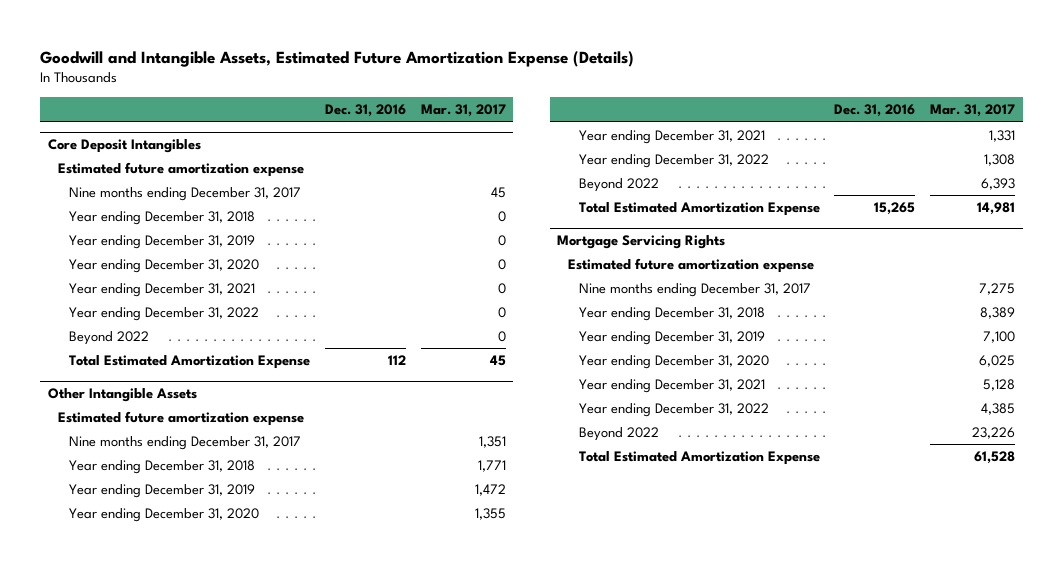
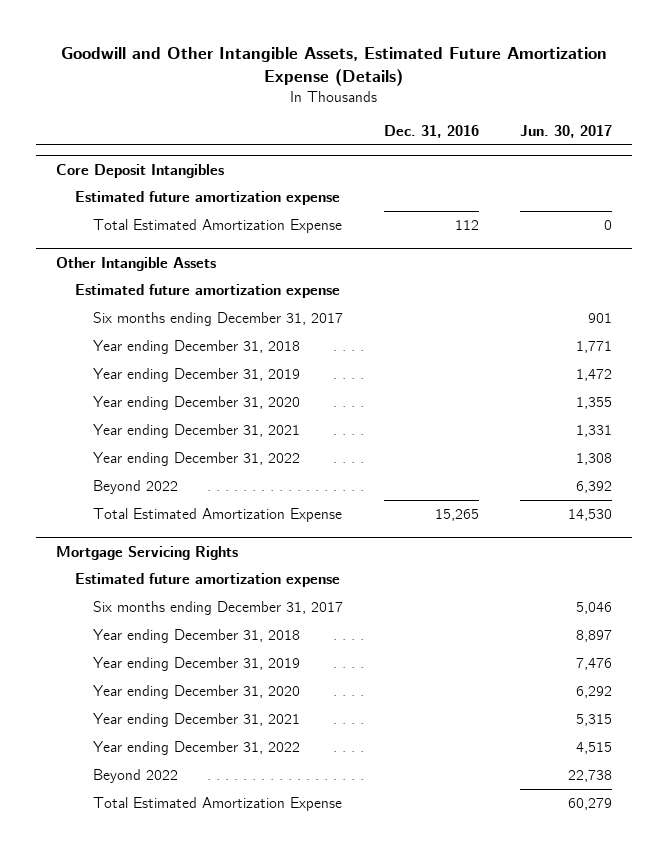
[40,50,635,67] Goodwill and Intangible Assets, Estimated Future Amortization Expense (Details) -> [61,46,608,86] Goodwill and Other Intangible Assets, Estimated Future Amortization Expense (Details)
[420,104,506,118] Mar. 31, 2017 -> none
none -> [519,124,612,138] Jun. 30, 2017
[69,187,302,202] Nine months ending December 31, 2017 -> none
[69,211,256,226] Year ending December 31, 2018 -> none
[69,235,256,250] Year ending December 31, 2019 -> none
[69,259,260,274] Year ending December 31, 2020 -> none
[69,283,256,298] Year ending December 31, 2021 -> none
[69,307,260,322] Year ending December 31, 2022 -> none
[69,331,150,346] Beyond 2022 -> none
[69,436,302,451] Nine months ending December 31, 2017 -> [93,312,344,327] Six months ending December 31, 2017
[578,283,811,298] Nine months ending December 31, 2017 -> [93,601,344,616] Six months ending December 31, 2017

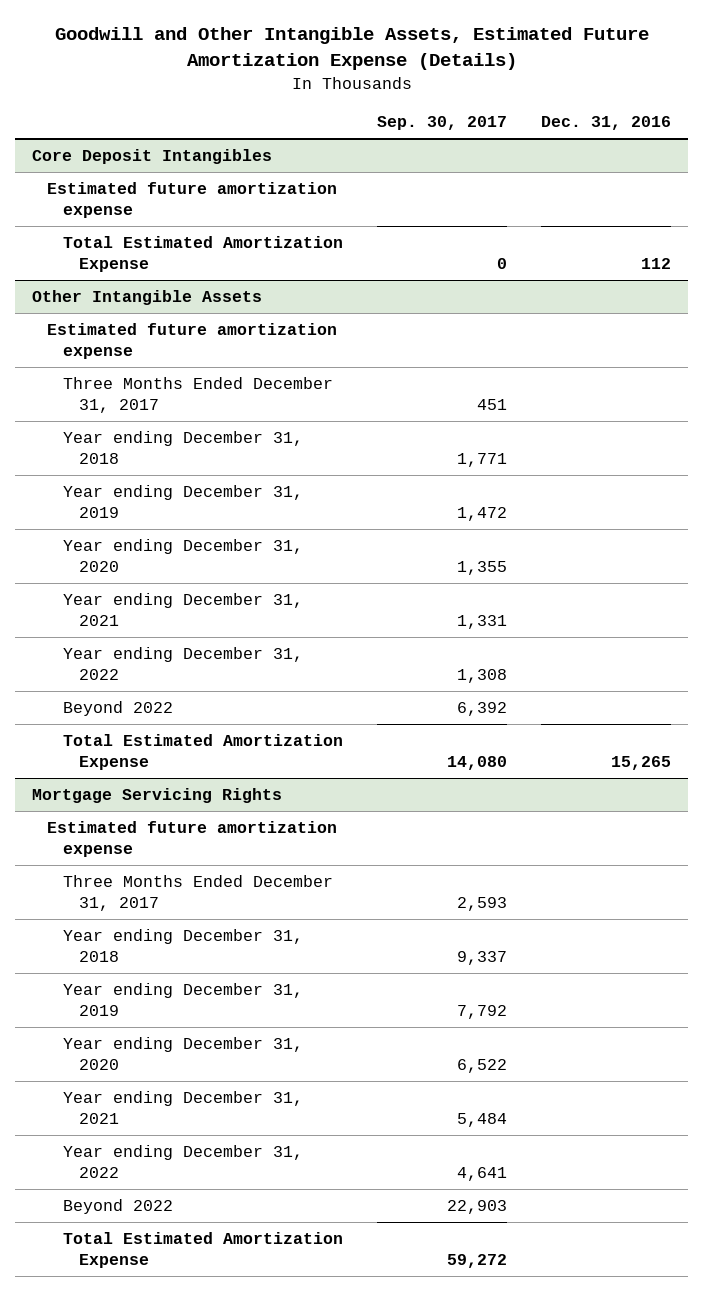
[519,124,612,138] Jun. 30, 2017 -> none
none -> [377,116,508,131] Sep. 30, 2017
[93,312,344,327] Six months ending December 31, 2017 -> [62,376,333,413] Three Months Ended December 31, 2017
[93,601,344,616] Six months ending December 31, 2017 -> [62,874,333,911] Three Months Ended December 31, 2017

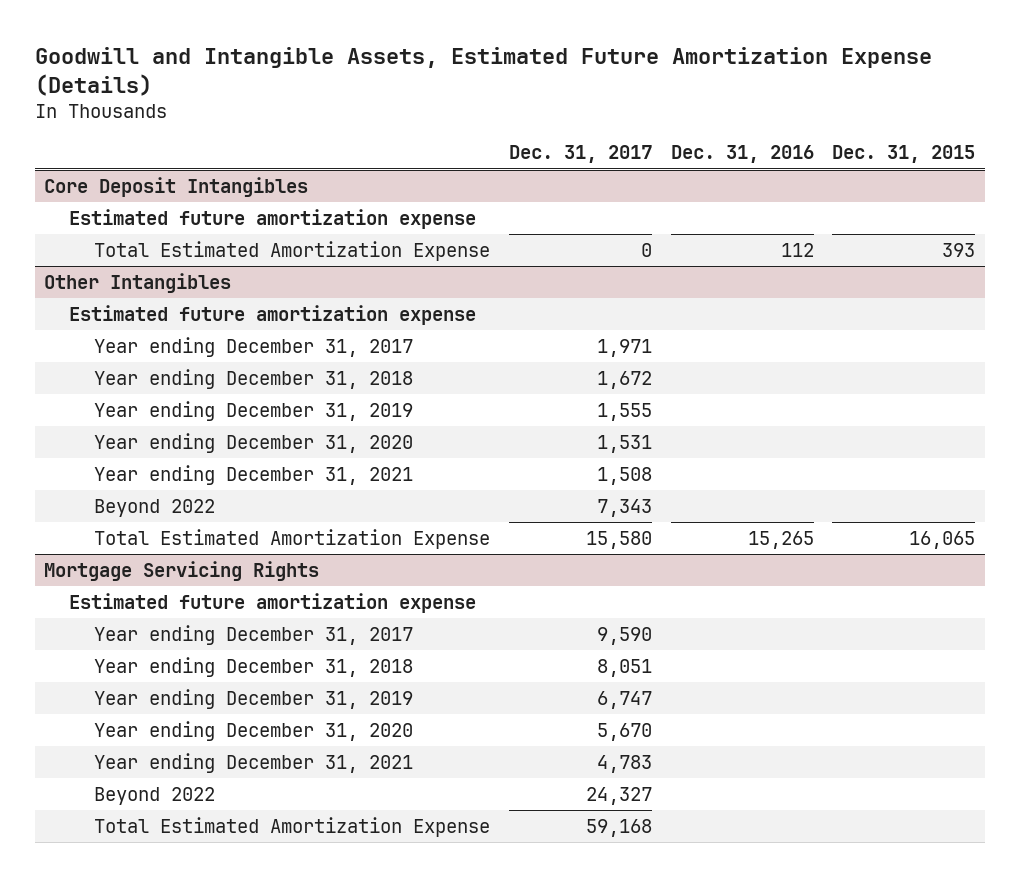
[54,27,649,71] Goodwill and Other Intangible Assets, Estimated Future Amortization Expense (Details) -> [34,46,932,96] Goodwill and Intangible Assets, Estimated Future Amortization Expense (Details)
[377,116,508,131] Sep. 30, 2017 -> none
none -> [508,145,652,164] Dec. 31, 2017
none -> [832,145,976,164] Dec. 31, 2015
[31,289,262,305] Other Intangible Assets -> [44,272,232,293] Other Intangibles
[62,376,333,413] Three Months Ended December 31, 2017 -> none
none -> [93,336,413,357] Year ending December 31, 2017
[62,646,303,680] Year ending December 31, 2022 -> none
[62,874,333,911] Three Months Ended December 31, 2017 -> none
none -> [93,624,413,645] Year ending December 31, 2017
[62,1144,303,1178] Year ending December 31, 2022 -> none

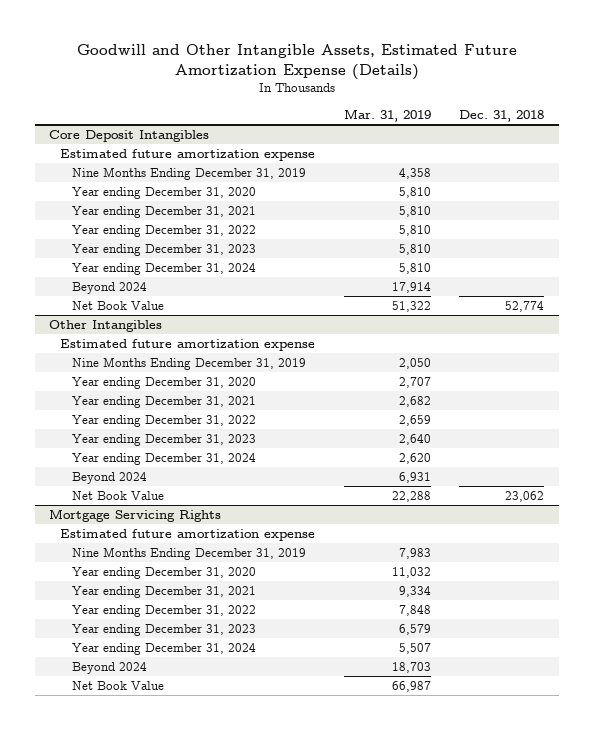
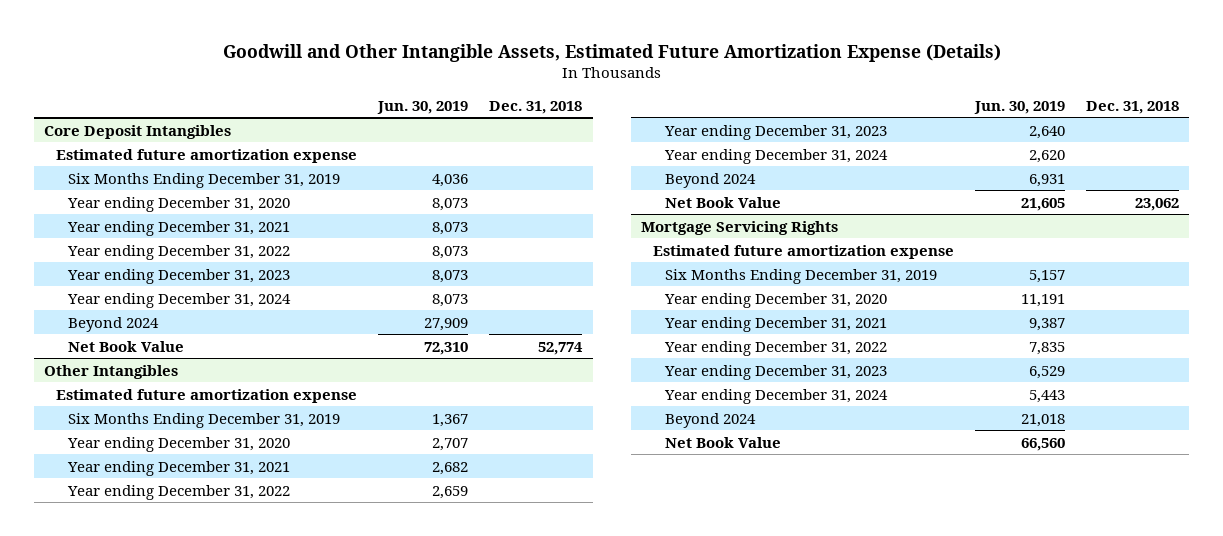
[343,109,431,123] Mar. 31, 2019 -> none
none -> [377,100,469,114] Jun. 30, 2019
[71,166,306,180] Nine Months Ending December 31, 2019 -> [68,172,341,188] Six Months Ending December 31, 2019
[71,356,306,370] Nine Months Ending December 31, 2019 -> [68,412,341,428] Six Months Ending December 31, 2019
[71,546,306,560] Nine Months Ending December 31, 2019 -> [664,268,937,284] Six Months Ending December 31, 2019

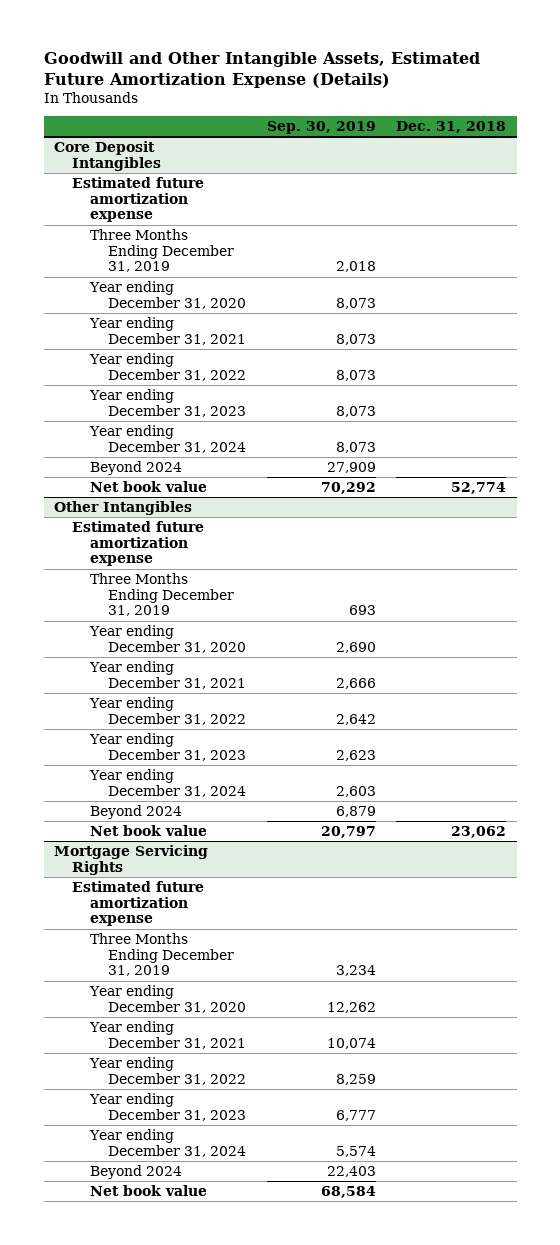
[377,100,469,114] Jun. 30, 2019 -> none
none -> [266,121,376,135] Sep. 30, 2019
[68,172,341,188] Six Months Ending December 31, 2019 -> [90,228,235,273] Three Months Ending December 31, 2019
[68,340,185,352] Net Book Value -> [90,480,208,492] Net book value
[68,412,341,428] Six Months Ending December 31, 2019 -> [90,572,235,617] Three Months Ending December 31, 2019
[664,196,781,208] Net Book Value -> [90,824,208,836] Net book value
[664,268,937,284] Six Months Ending December 31, 2019 -> [90,932,235,977] Three Months Ending December 31, 2019
[664,436,781,448] Net Book Value -> [90,1184,208,1196] Net book value

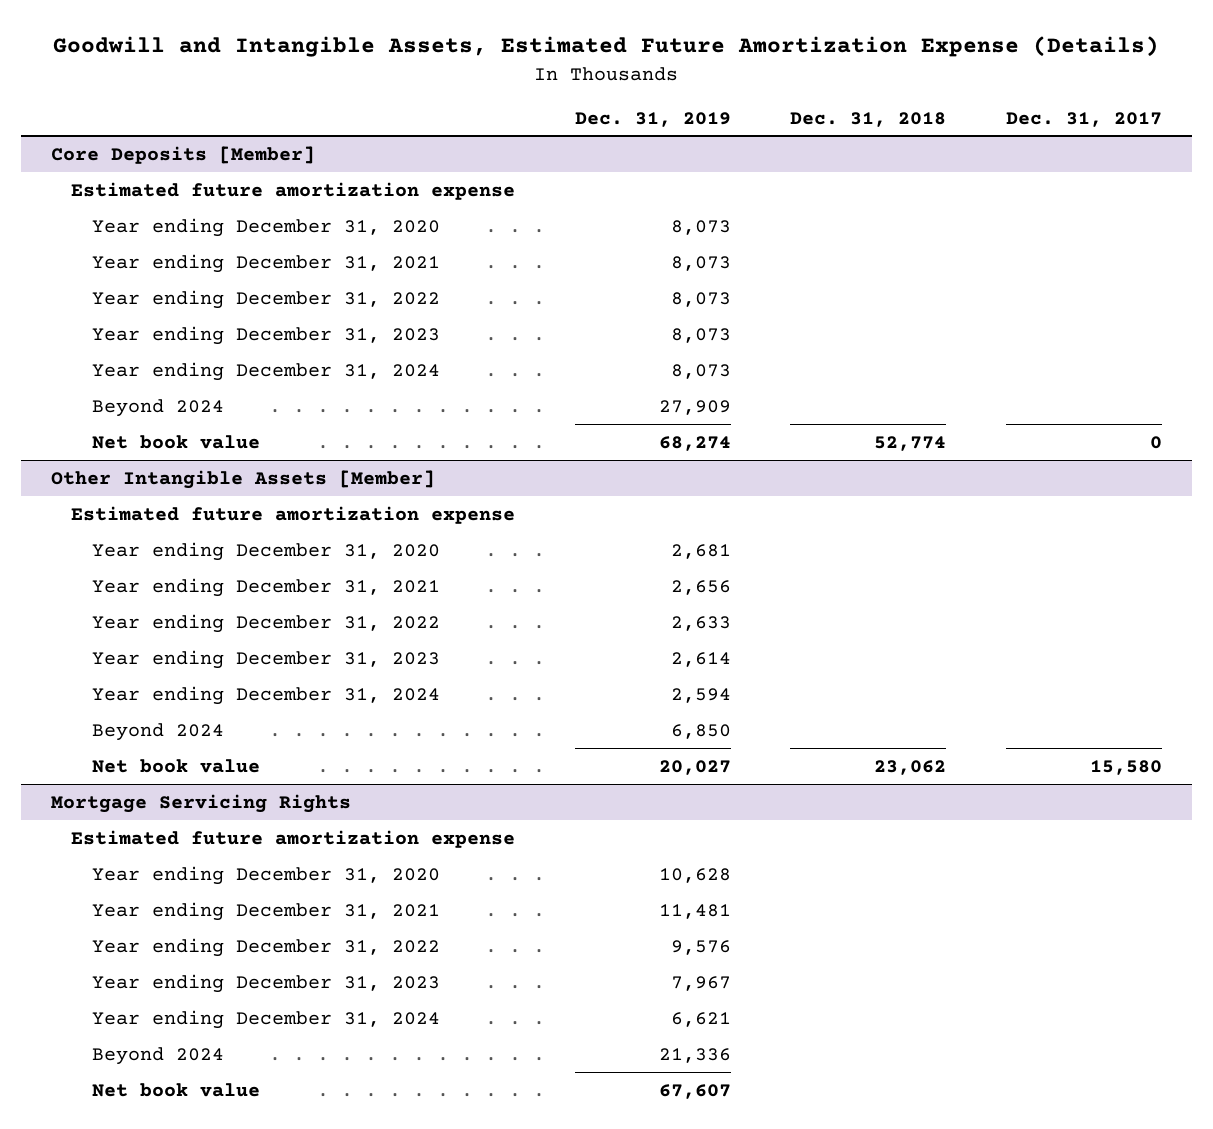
[43,52,480,88] Goodwill and Other Intangible Assets, Estimated Future Amortization Expense (Details) -> [53,36,1160,58] Goodwill and Intangible Assets, Estimated Future Amortization Expense (Details)
[266,121,376,135] Sep. 30, 2019 -> none
none -> [574,111,731,127] Dec. 31, 2019
none -> [1005,111,1162,127] Dec. 31, 2017
[54,140,162,171] Core Deposit Intangibles -> [50,145,315,164] Core Deposits [Member]
[90,228,235,273] Three Months Ending December 31, 2019 -> none
[54,500,193,515] Other Intangibles -> [50,469,435,489] Other Intangible Assets [Member]
[90,572,235,617] Three Months Ending December 31, 2019 -> none
[90,932,235,977] Three Months Ending December 31, 2019 -> none

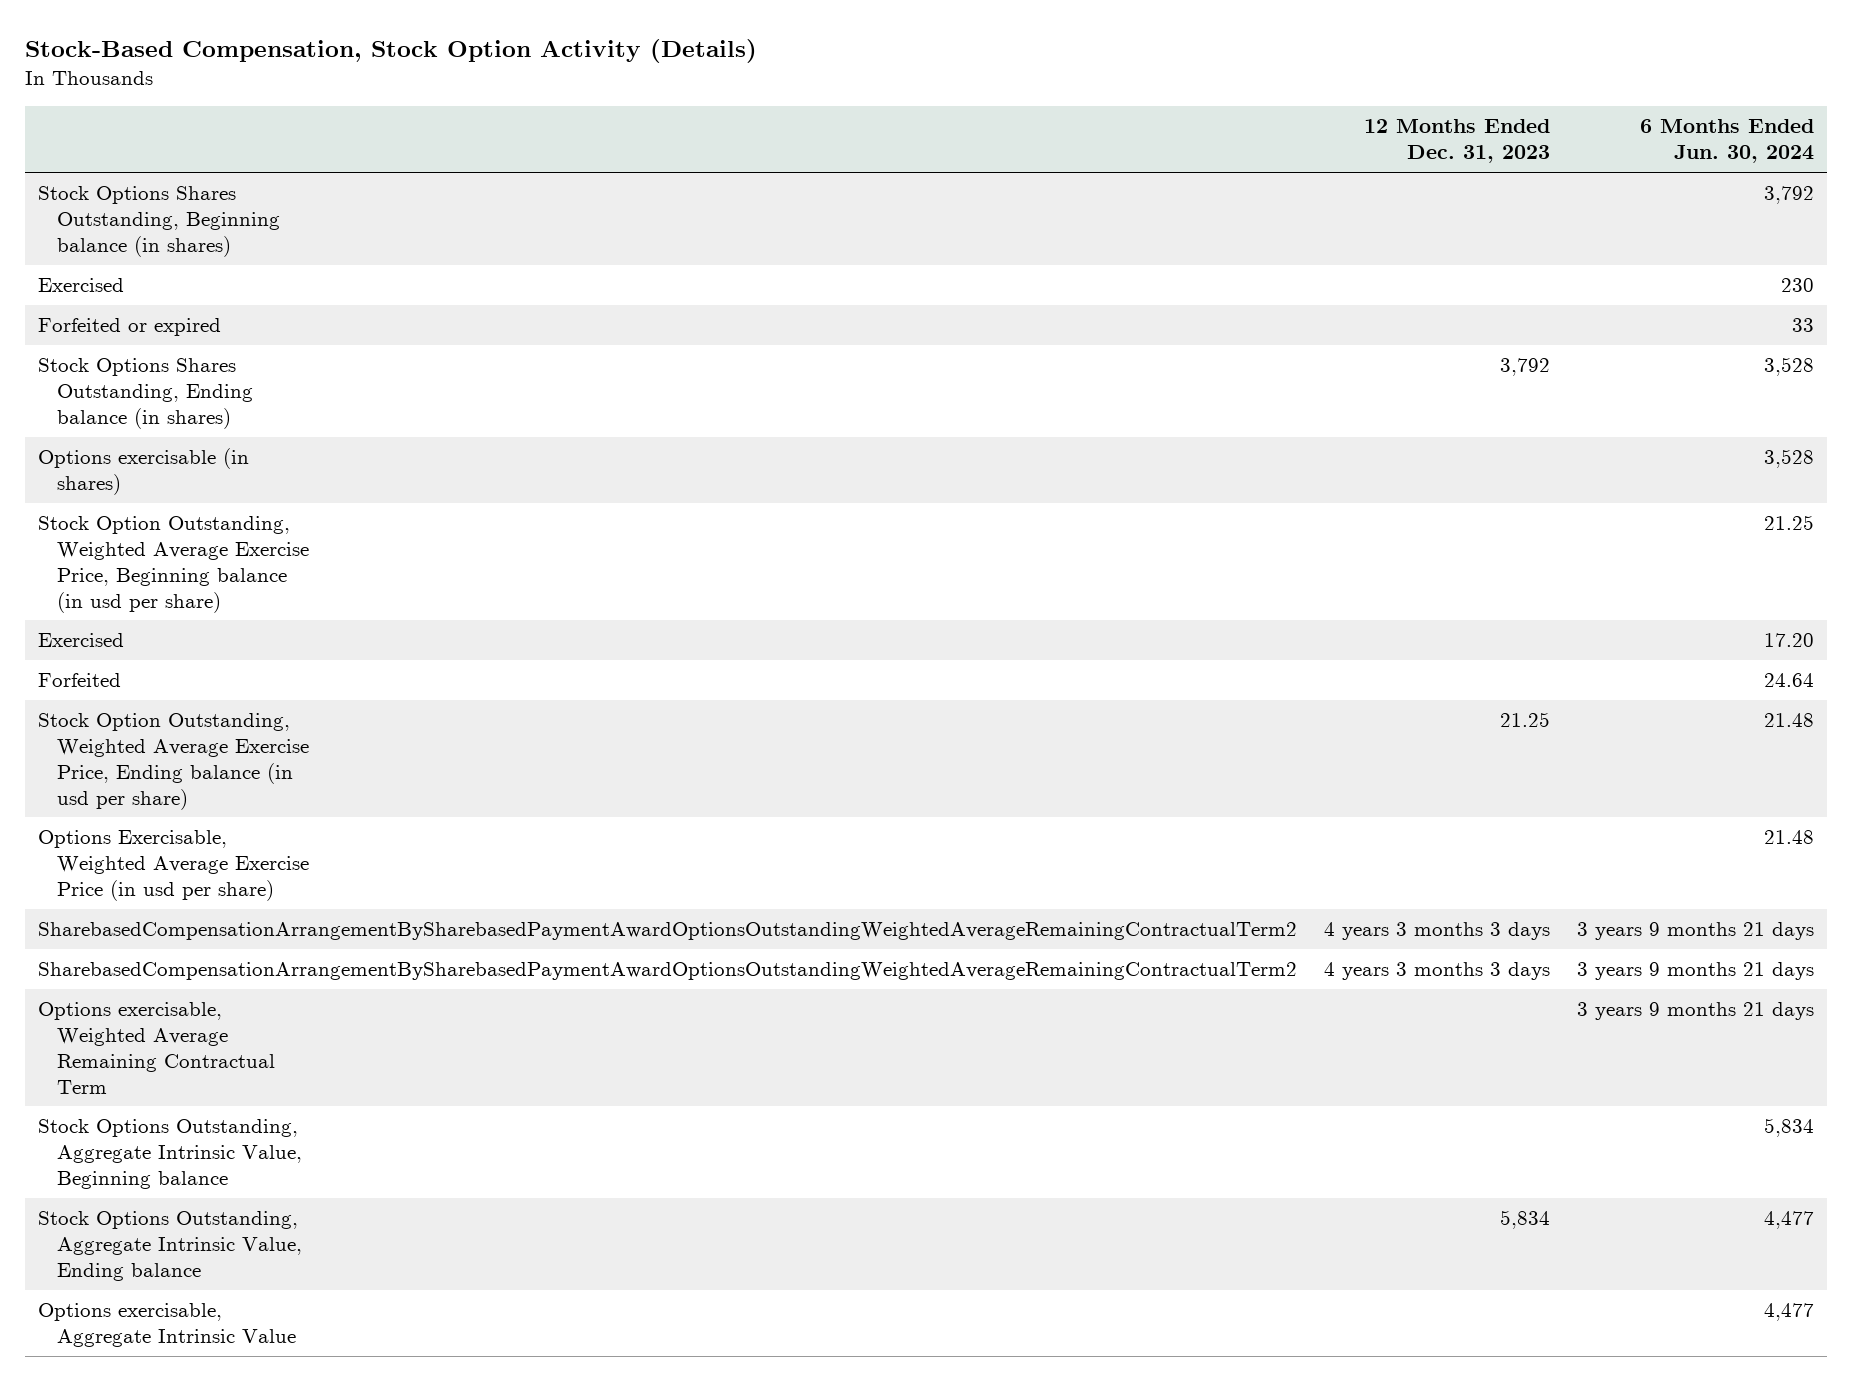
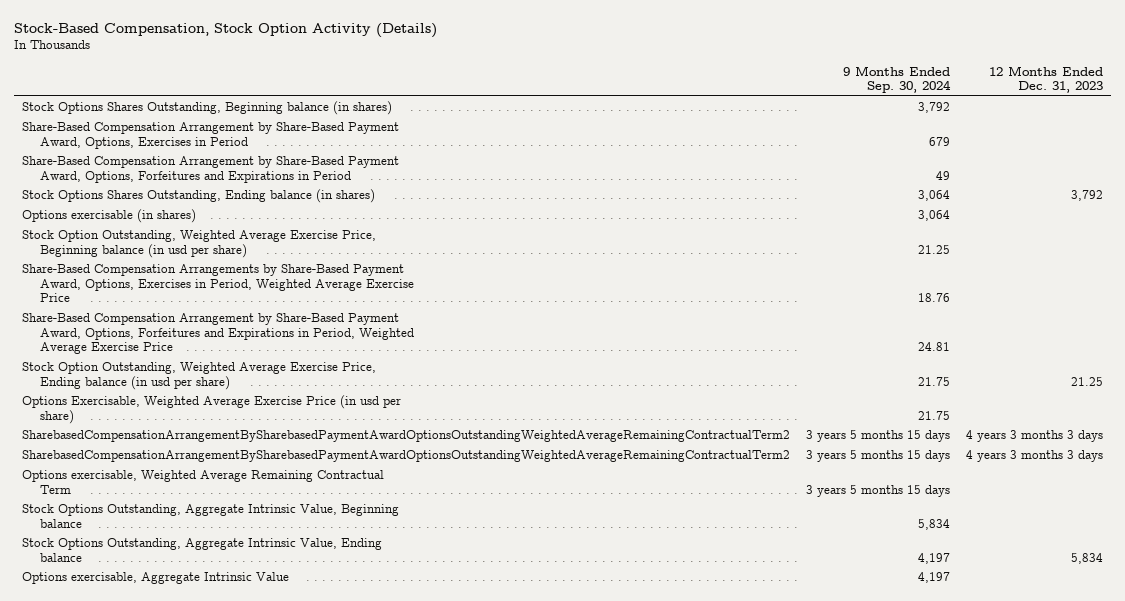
[1639,119,1814,164] 6 Months Ended Jun. 30, 2024 -> none
none -> [842,65,951,94] 9 Months Ended Sep. 30, 2024
[38,278,125,293] Exercised -> [21,122,399,149] Share-Based Compensation Arrangement by Share-Based Payment Award, Options, Exercises in Period
[38,318,222,337] Forfeited or expired -> [21,156,399,183] Share-Based Compensation Arrangement by Share-Based Payment Award, Options, Forfeitures and Expirations in Period
[38,633,125,648] Exercised -> [21,264,415,302] Share-Based Compensation Arrangements by Share-Based Payment Award, Options, Exercises in Period, Weighted Average Exercise Price
[38,673,122,688] Forfeited -> [21,313,415,354] Share-Based Compensation Arrangement by Share-Based Payment Award, Options, Forfeitures and Expirations in Period, Weighted Average Exercise Price

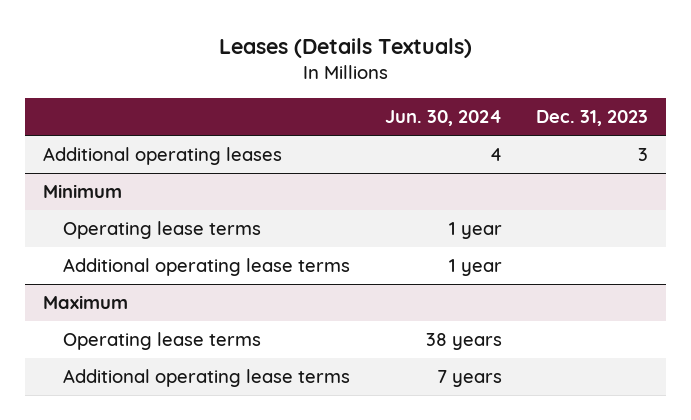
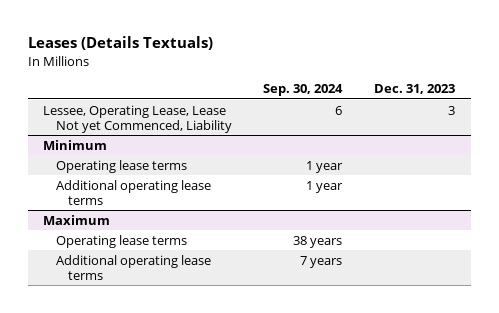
[384,110,502,127] Jun. 30, 2024 -> none
none -> [263,84,344,97] Sep. 30, 2024
[42,147,282,166] Additional operating leases -> [43,104,232,133] Lessee, Operating Lease, Lease Not yet Commenced, Liability

